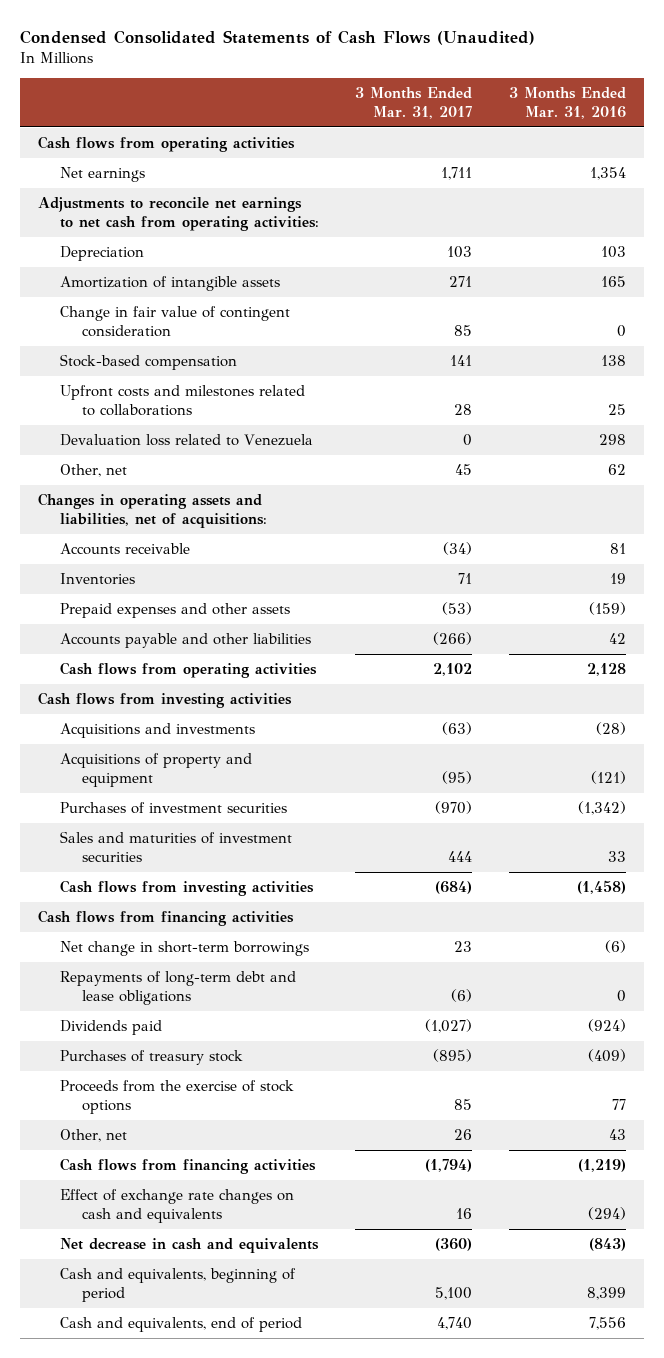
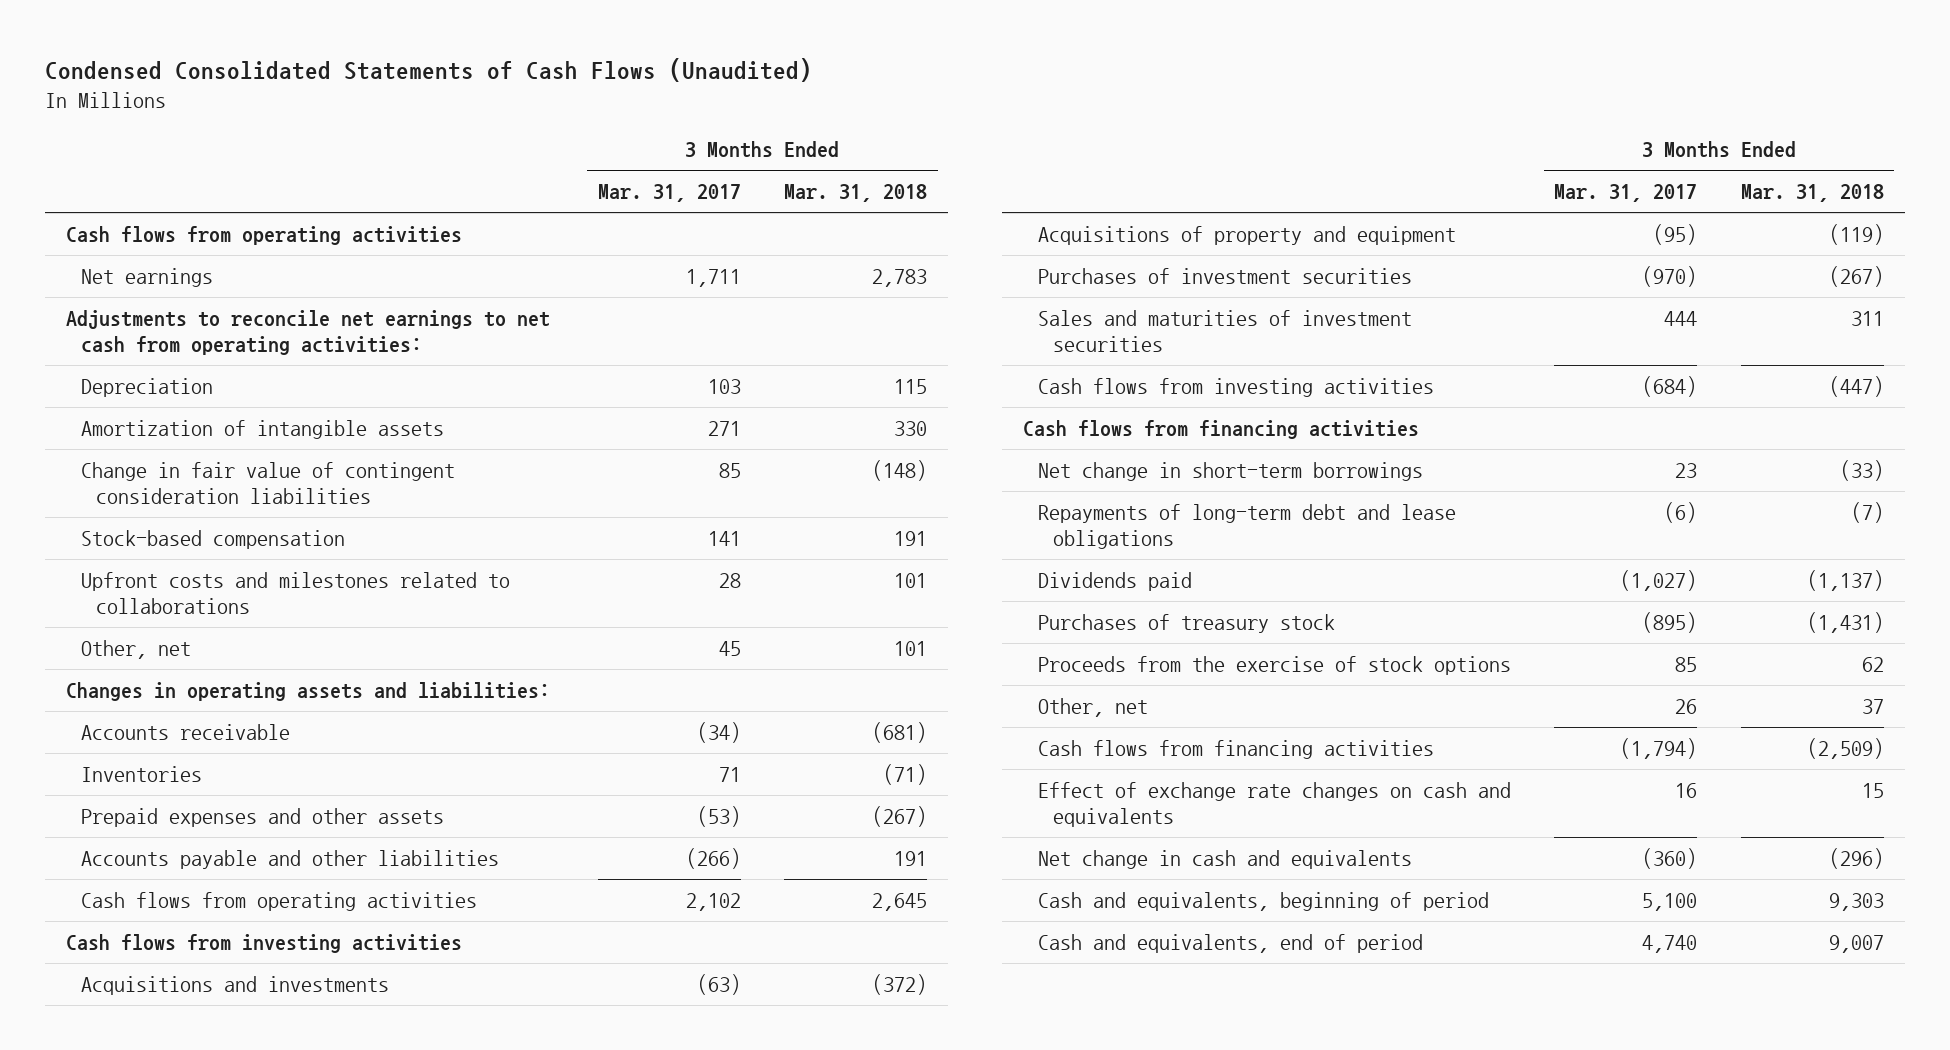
[508,86,626,120] 3 Months Ended Mar. 31, 2016 -> none
none -> [783,183,927,202] Mar. 31, 2018
[60,306,291,338] Change in fair value of contingent consideration -> [81,461,456,505] Change in fair value of contingent consideration liabilities
[60,434,314,447] Devaluation loss related to Venezuela -> none
[38,493,268,529] Changes in operating assets and liabilities, net of acquisitions: -> [66,681,551,701] Changes in operating assets and liabilities:
[60,1238,320,1254] Net decrease in cash and equivalents -> [1038,849,1413,869] Net change in cash and equivalents

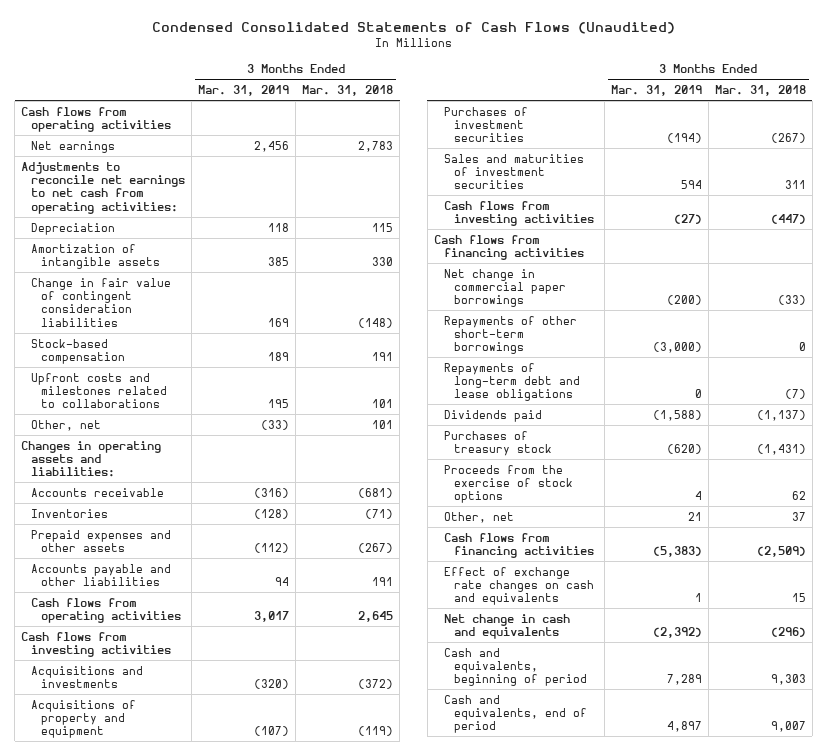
[597,183,741,202] Mar. 31, 2017 -> none
none -> [198,84,290,96] Mar. 31, 2019
[1038,461,1424,481] Net change in short-term borrowings -> [443,268,566,308] Net change in commercial paper borrowings
none -> [443,315,577,355] Repayments of other short-term borrowings

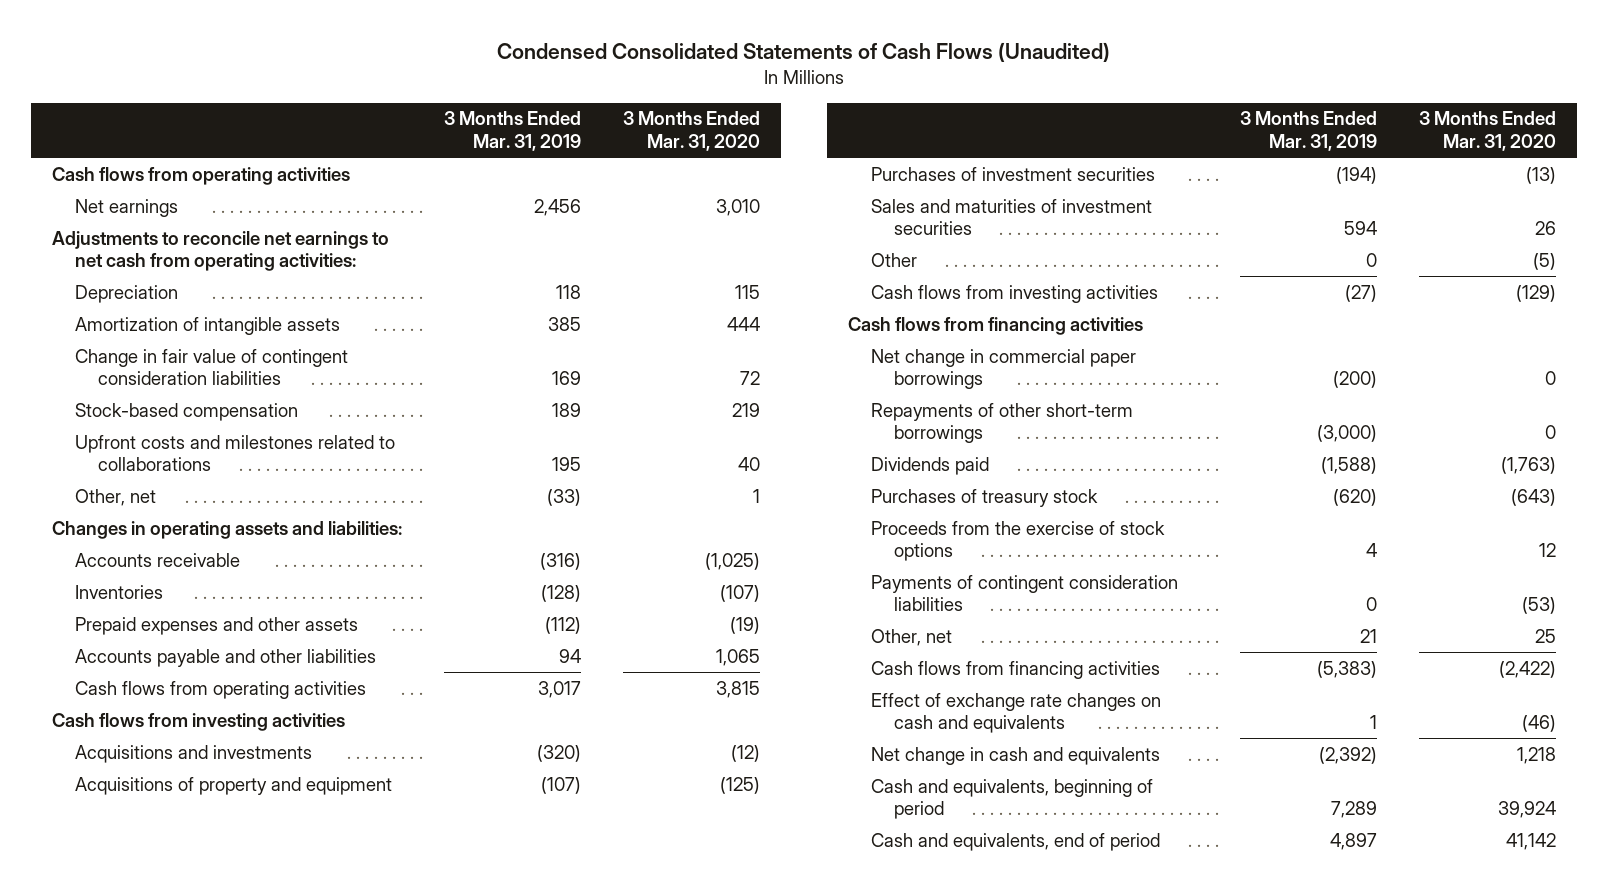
[302,84,394,96] Mar. 31, 2018 -> none
none -> [622,111,760,151] 3 Months Ended Mar. 31, 2020
none -> [870,252,917,267] Other
[443,362,580,402] Repayments of long-term debt and lease obligations -> none
none -> [870,574,1178,612] Payments of contingent consideration liabilities

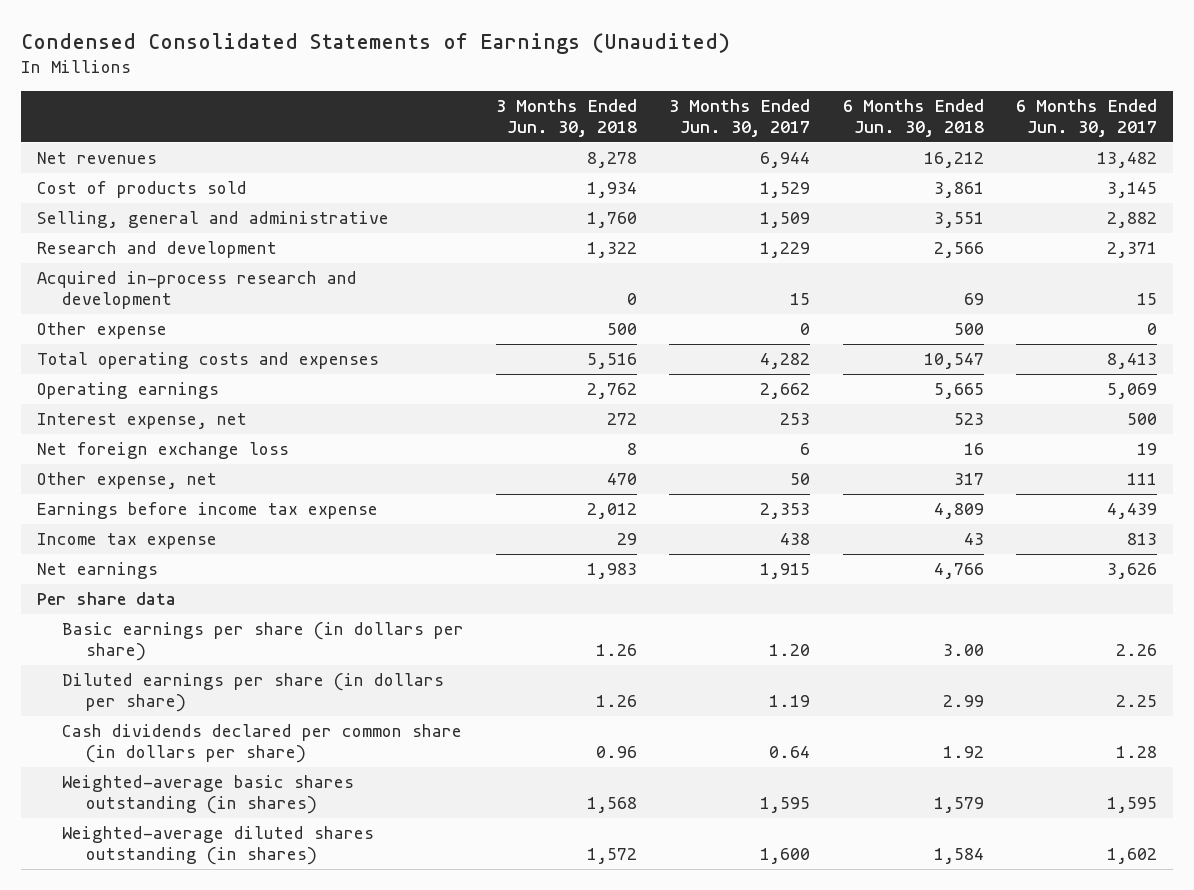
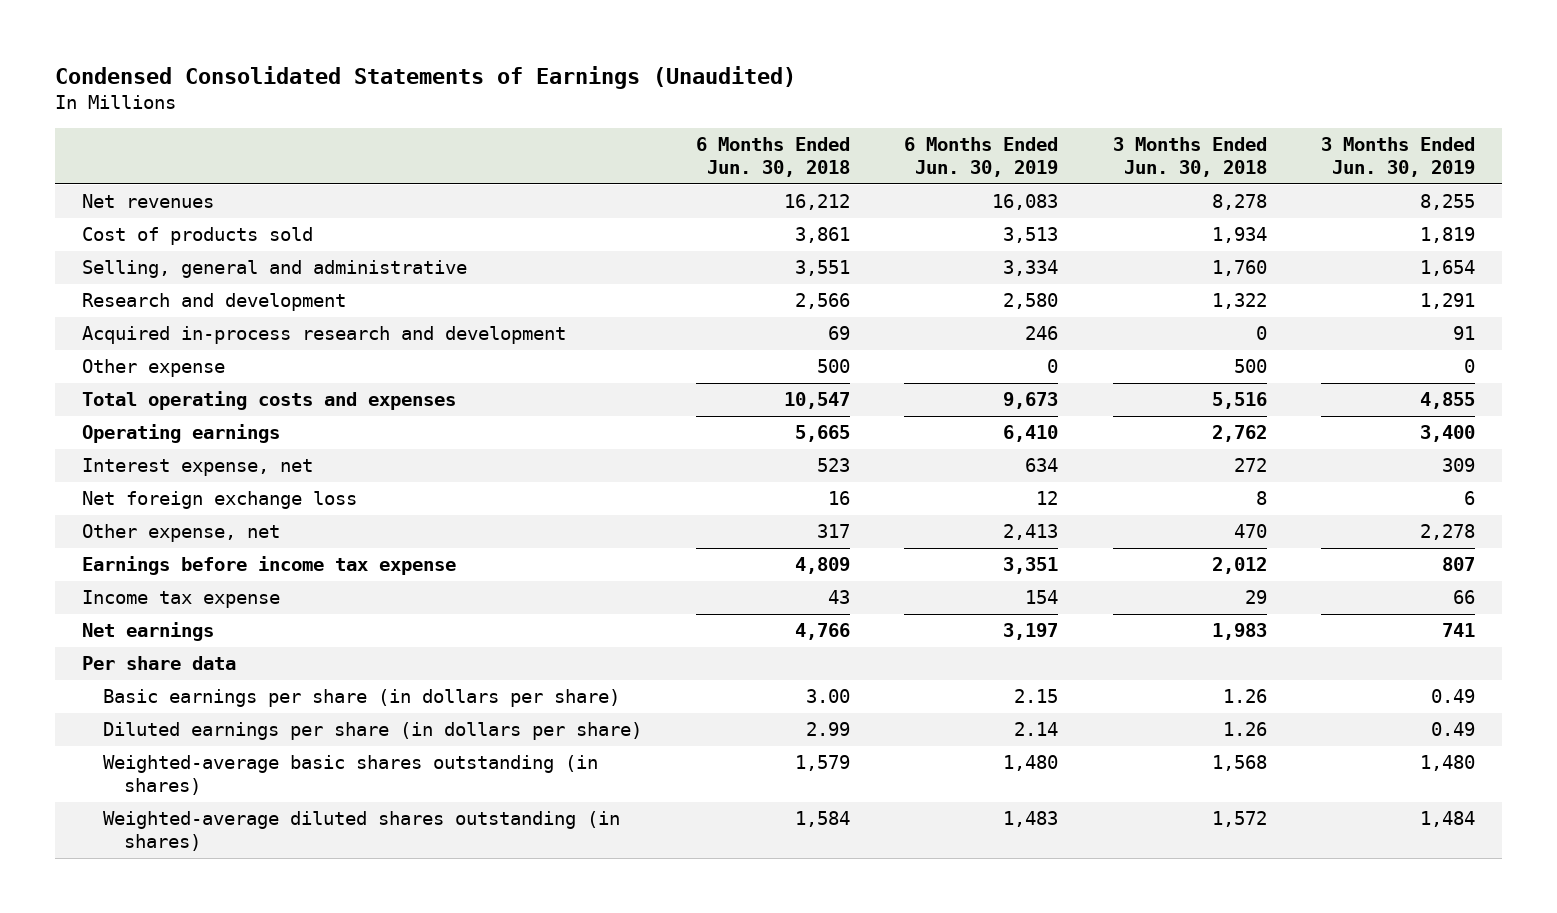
[669,99,811,138] 3 Months Ended Jun. 30, 2017 -> none
[1015,99,1157,138] 6 Months Ended Jun. 30, 2017 -> none
none -> [904,136,1059,178] 6 Months Ended Jun. 30, 2019
none -> [1320,136,1475,178] 3 Months Ended Jun. 30, 2019
[61,724,462,764] Cash dividends declared per common share (in dollars per share) -> none

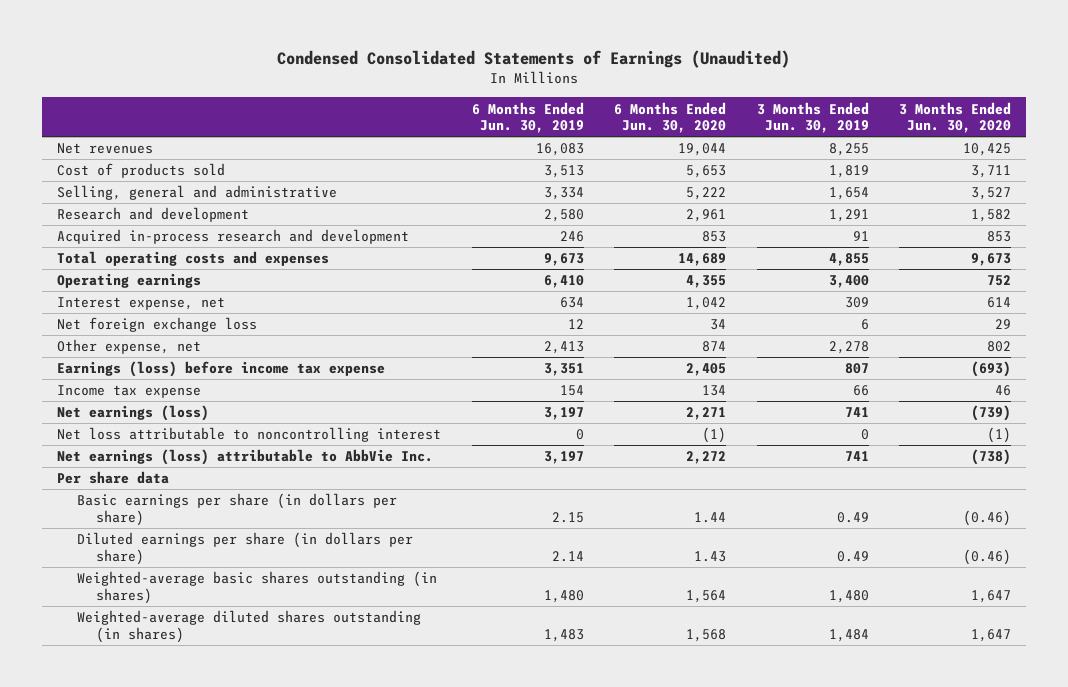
[696,136,851,178] 6 Months Ended Jun. 30, 2018 -> none
[1112,136,1267,178] 3 Months Ended Jun. 30, 2018 -> none
none -> [614,101,727,134] 6 Months Ended Jun. 30, 2020
none -> [898,101,1011,134] 3 Months Ended Jun. 30, 2020
[82,359,226,378] Other expense -> none
[82,556,457,576] Earnings before income tax expense -> [57,361,386,378] Earnings (loss) before income tax expense
none -> [57,405,210,422] Net earnings (loss)
none -> [57,427,442,443] Net loss attributable to noncontrolling interest
[82,622,215,642] Net earnings -> [57,449,434,466] Net earnings (loss) attributable to AbbVie Inc.

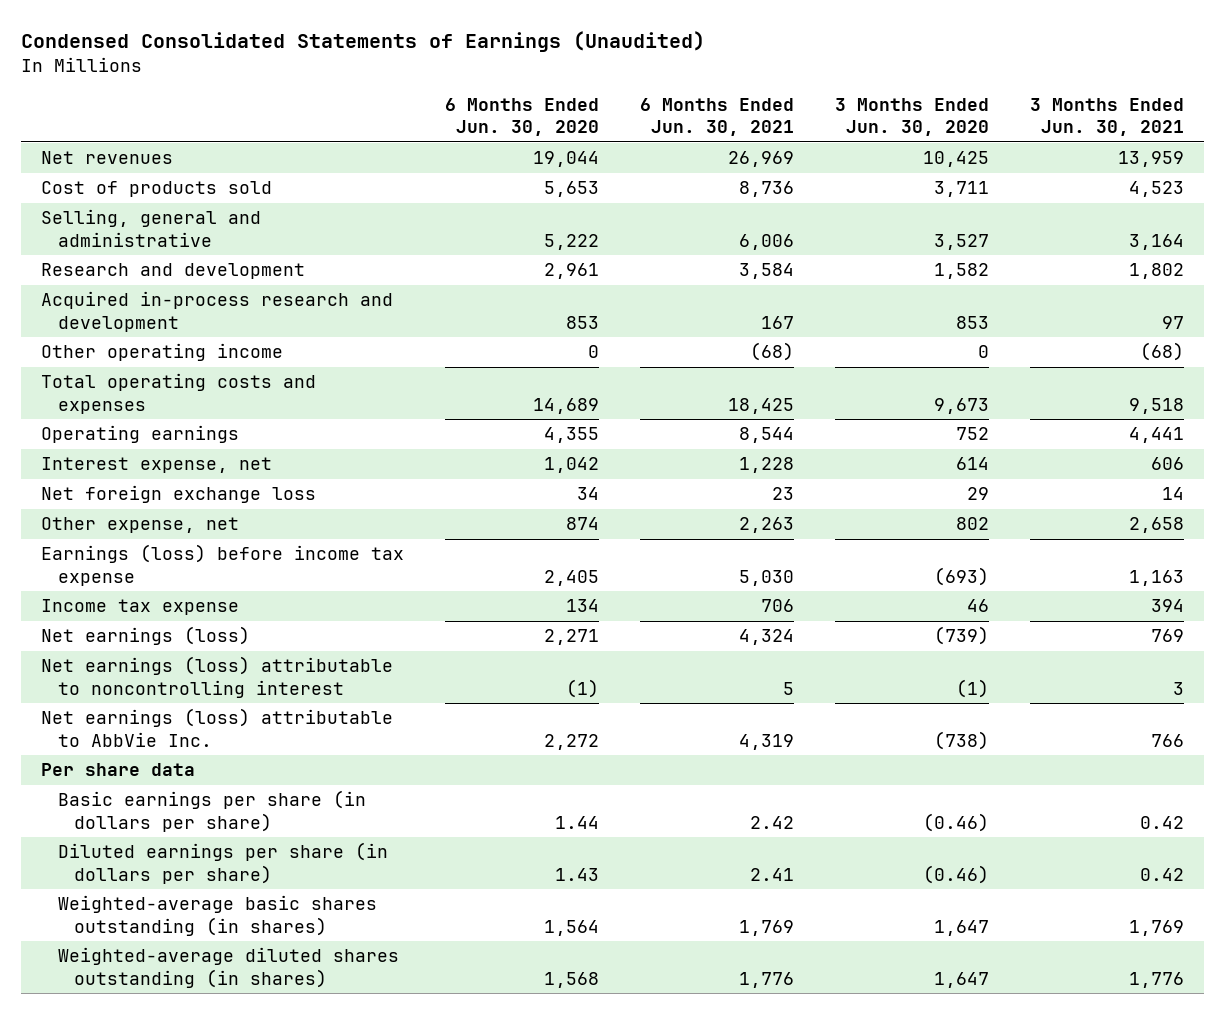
[471,101,584,134] 6 Months Ended Jun. 30, 2019 -> none
[756,101,869,134] 3 Months Ended Jun. 30, 2019 -> none
none -> [640,97,795,137] 6 Months Ended Jun. 30, 2021
none -> [1029,97,1184,137] 3 Months Ended Jun. 30, 2021
none -> [41,343,284,362] Other operating income
[57,427,442,443] Net loss attributable to noncontrolling interest -> [41,656,394,698] Net earnings (loss) attributable to noncontrolling interest

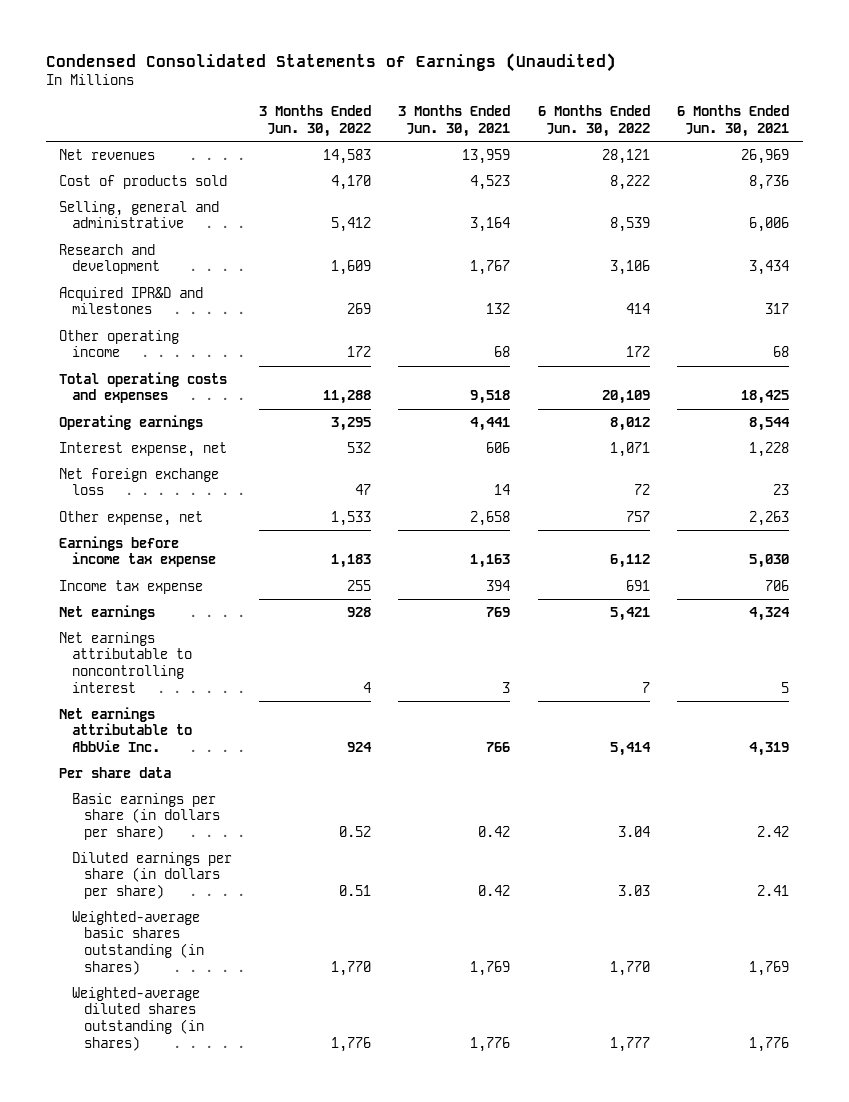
[445,97,600,137] 6 Months Ended Jun. 30, 2020 -> none
[835,97,990,137] 3 Months Ended Jun. 30, 2020 -> none
none -> [259,105,372,137] 3 Months Ended Jun. 30, 2022
none -> [537,105,650,137] 6 Months Ended Jun. 30, 2022
[739,263,795,280] 3,584 -> [749,260,790,276] 3,434
[1128,263,1184,280] 1,802 -> [470,260,511,276] 1,767
[41,291,394,332] Acquired in-process research and development -> [59,286,204,315] Acquired IPR&D and milestones
[761,315,795,329] 167 -> [765,303,790,315] 317
[1161,315,1184,329] 97 -> [486,303,511,315] 132
[750,342,795,362] (68) -> [773,346,790,358] 68
[1139,342,1184,362] (68) -> [494,346,511,358] 68
[41,544,405,586] Earnings (loss) before income tax expense -> [59,535,216,568] Earnings before income tax expense
[41,626,251,646] Net earnings (loss) -> [59,604,156,620] Net earnings
[41,656,394,698] Net earnings (loss) attributable to noncontrolling interest -> [59,631,192,693] Net earnings attributable to noncontrolling interest
[41,708,394,747] Net earnings (loss) attributable to AbbVie Inc. -> [59,706,192,753] Net earnings attributable to AbbVie Inc.

